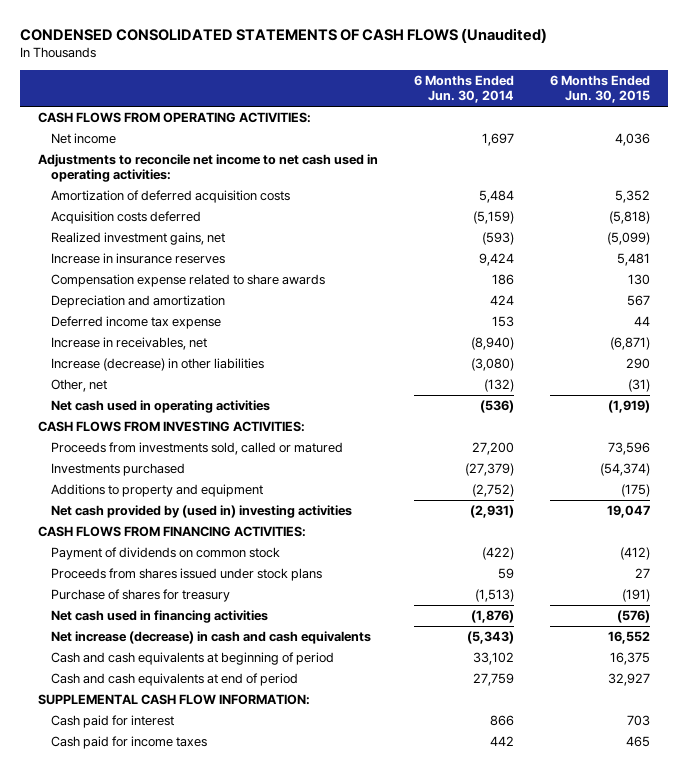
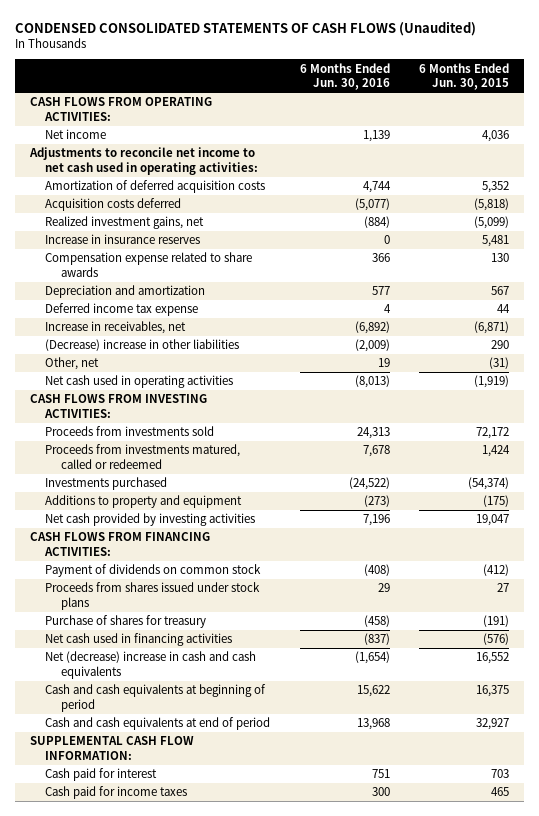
[413,75,514,104] 6 Months Ended Jun. 30, 2014 -> none
none -> [299,62,390,91] 6 Months Ended Jun. 30, 2016
[50,358,264,372] Increase (decrease) in other liabilities -> [45,339,240,352] (Decrease) increase in other liabilities
none -> [45,426,215,437] Proceeds from investments sold
[50,442,343,456] Proceeds from investments sold, called or matured -> [45,444,241,469] Proceeds from investments matured, called or redeemed
[607,442,650,456] 73,596 -> [481,445,510,458] 1,424
[50,505,352,519] Net cash provided by (used in) investing activities -> [45,513,256,527] Net cash provided by investing activities
[50,631,371,645] Net increase (decrease) in cash and cash equivalents -> [45,651,257,679] Net (decrease) increase in cash and cash equivalents

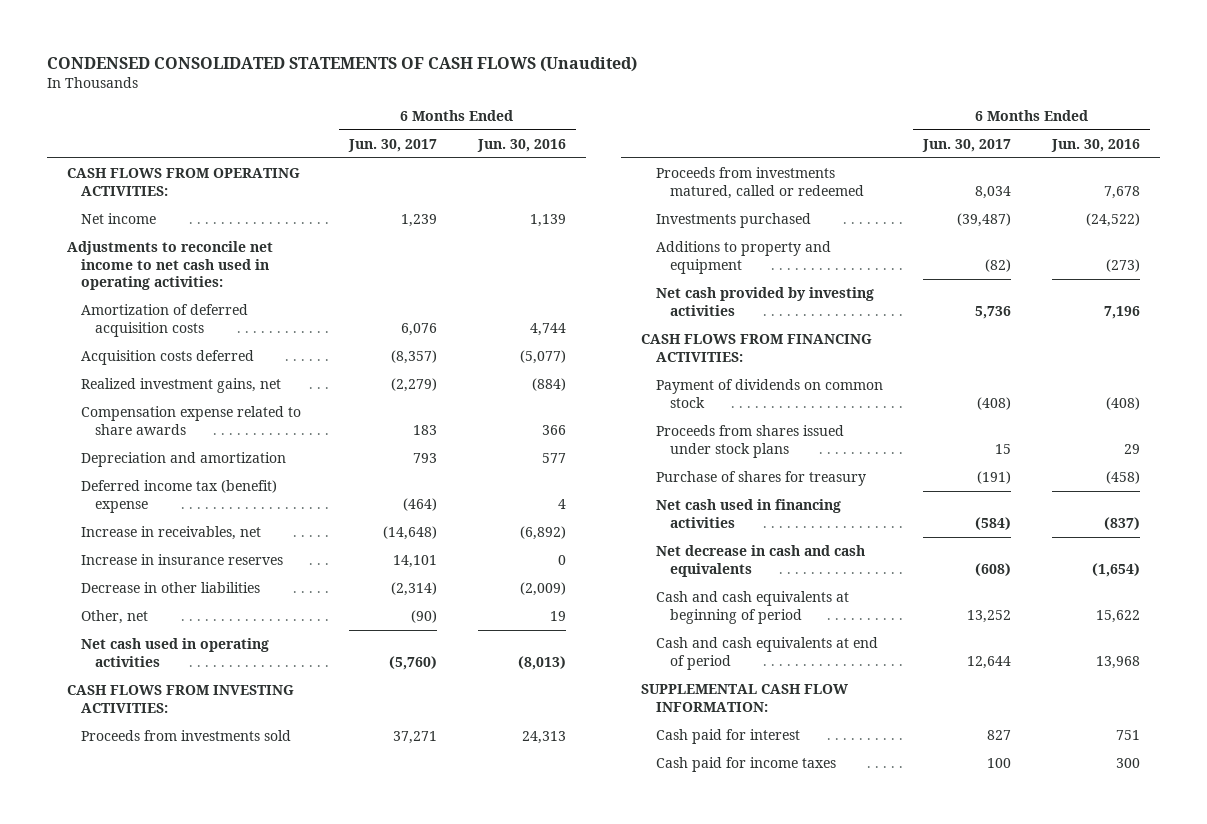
[418,62,509,91] 6 Months Ended Jun. 30, 2015 -> none
none -> [347,138,437,152] Jun. 30, 2017
[45,303,199,317] Deferred income tax expense -> [81,480,278,513] Deferred income tax (benefit) expense
[45,234,201,245] Increase in insurance reserves -> [81,554,284,566] Increase in insurance reserves
[45,339,240,352] (Decrease) increase in other liabilities -> [81,582,261,594] Decrease in other liabilities
[45,651,257,679] Net (decrease) increase in cash and cash equivalents -> [655,545,865,577] Net decrease in cash and cash equivalents

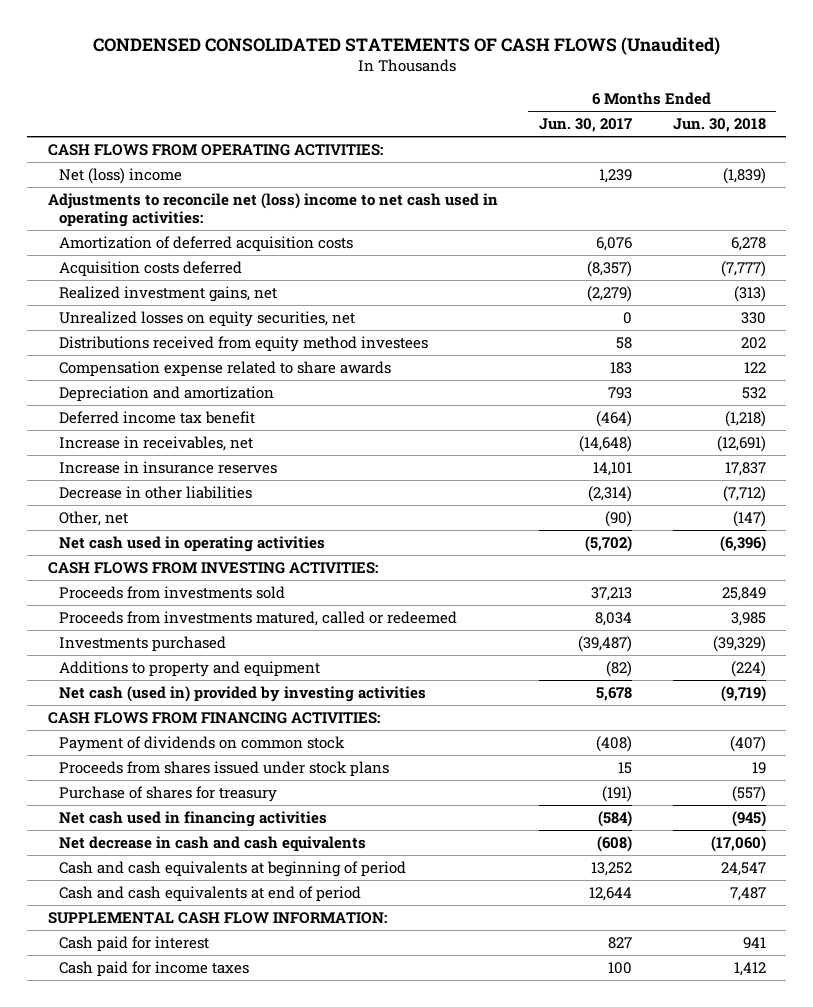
[476,138,566,152] Jun. 30, 2016 -> none
none -> [672,118,766,133] Jun. 30, 2018
[81,213,157,225] Net income -> [59,167,183,184] Net (loss) income
[67,241,274,291] Adjustments to reconcile net income to net cash used in operating activities: -> [47,192,498,227] Adjustments to reconcile net (loss) income to net cash used in operating activities:
none -> [59,310,356,327] Unrealized losses on equity securities, net
none -> [59,335,429,352] Distributions received from equity method investees
[81,480,278,513] Deferred income tax (benefit) expense -> [59,410,256,424] Deferred income tax benefit
[388,655,437,670] (5,760) -> [584,535,632,552] (5,702)
[392,731,437,745] 37,271 -> [590,586,632,601] 37,213
[655,287,874,316] Net cash provided by investing activities -> [59,685,427,702] Net cash (used in) provided by investing activities
[975,305,1012,319] 5,736 -> [595,686,632,701] 5,678

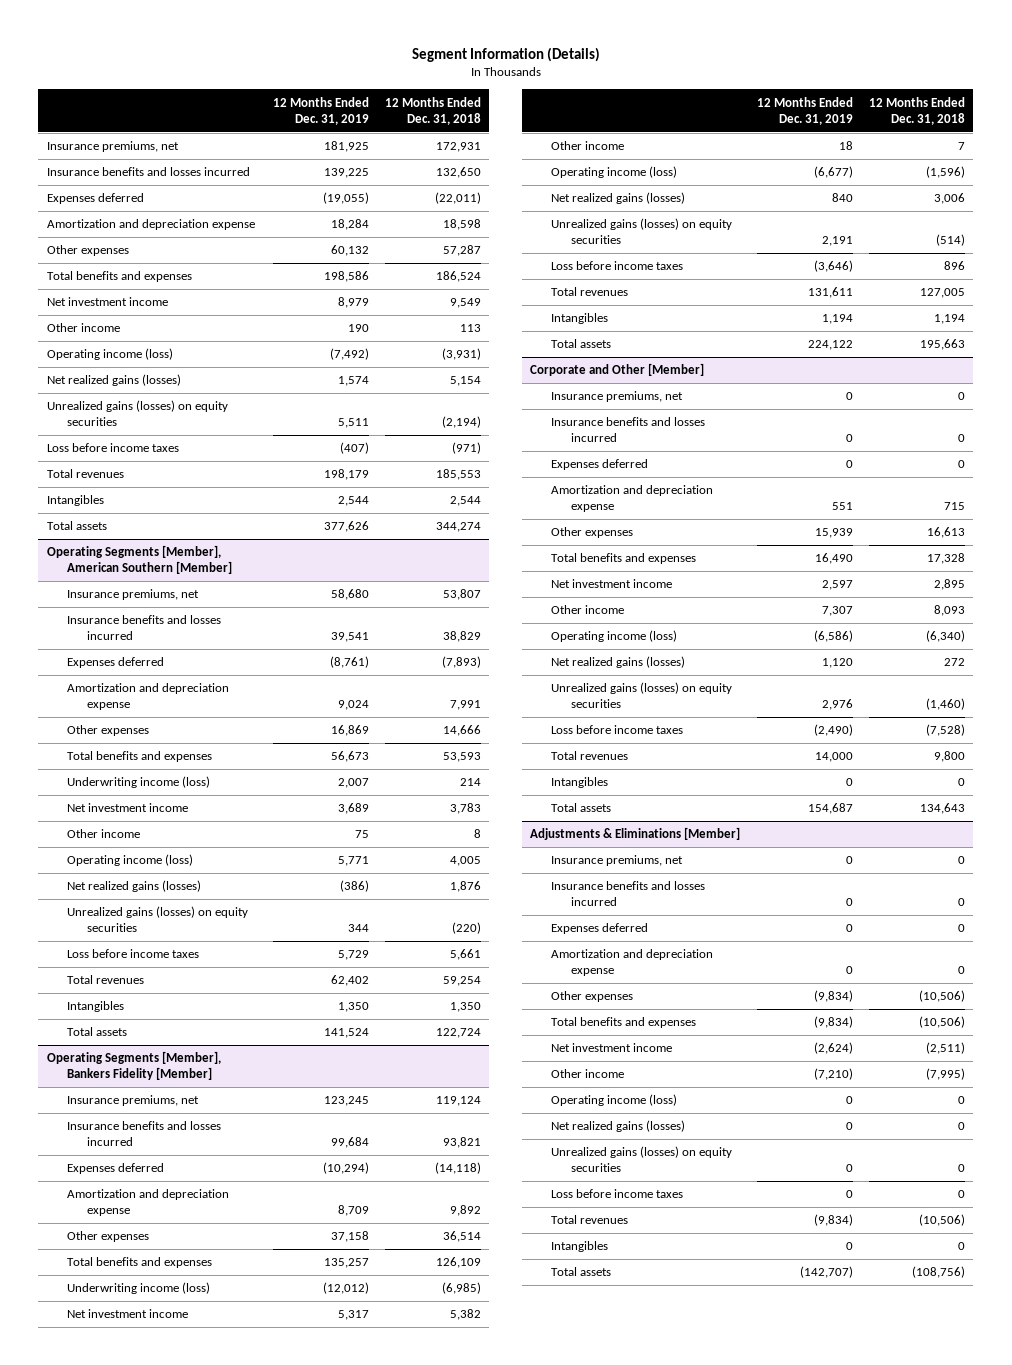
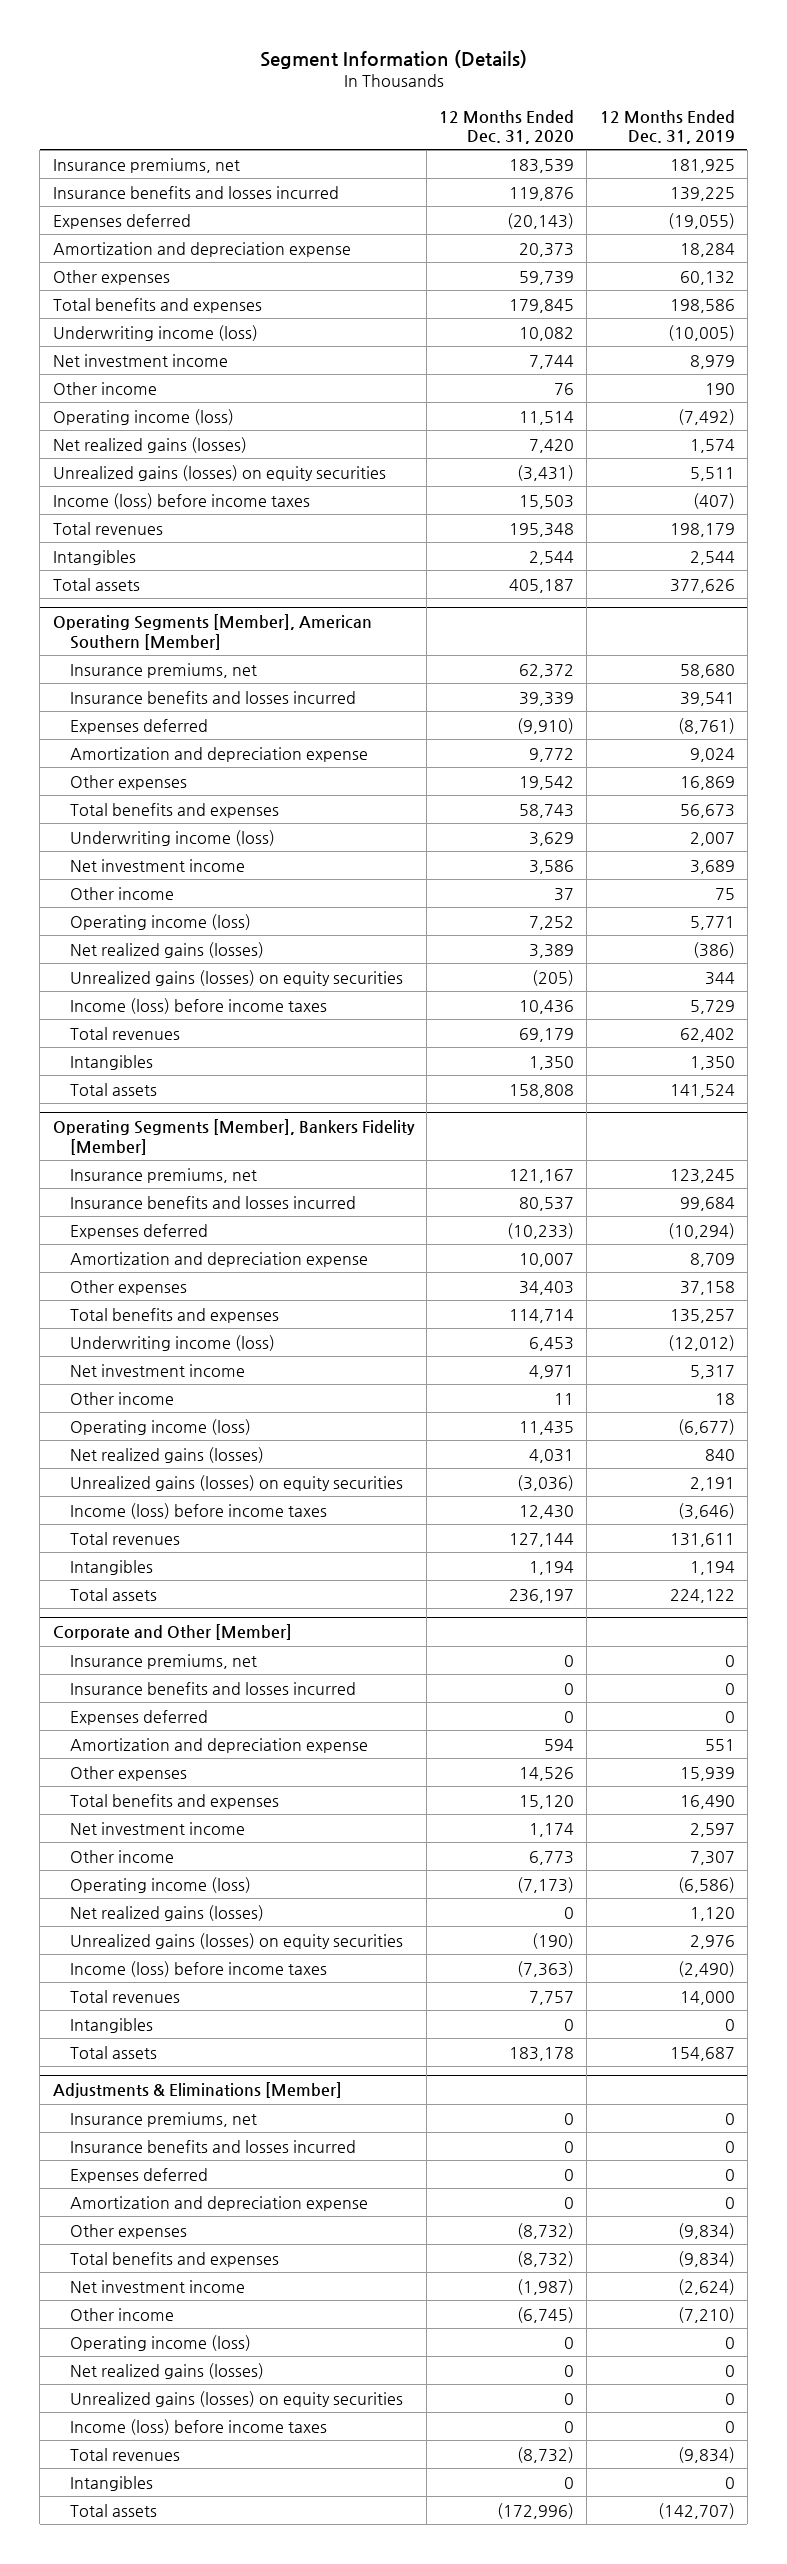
[385,96,482,125] 12 Months Ended Dec. 31, 2018 -> none
none -> [439,109,575,145] 12 Months Ended Dec. 31, 2020
none -> [52,324,258,341] Underwriting income (loss)
[46,443,179,453] Loss before income taxes -> [52,492,310,509] Income (loss) before income taxes
[67,949,200,959] Loss before income taxes -> [70,997,328,1014] Income (loss) before income taxes
[550,261,683,271] Loss before income taxes -> [70,1502,328,1519] Income (loss) before income taxes
[550,725,683,735] Loss before income taxes -> [70,1960,328,1977] Income (loss) before income taxes
[550,1189,683,1199] Loss before income taxes -> [70,2418,328,2435] Income (loss) before income taxes

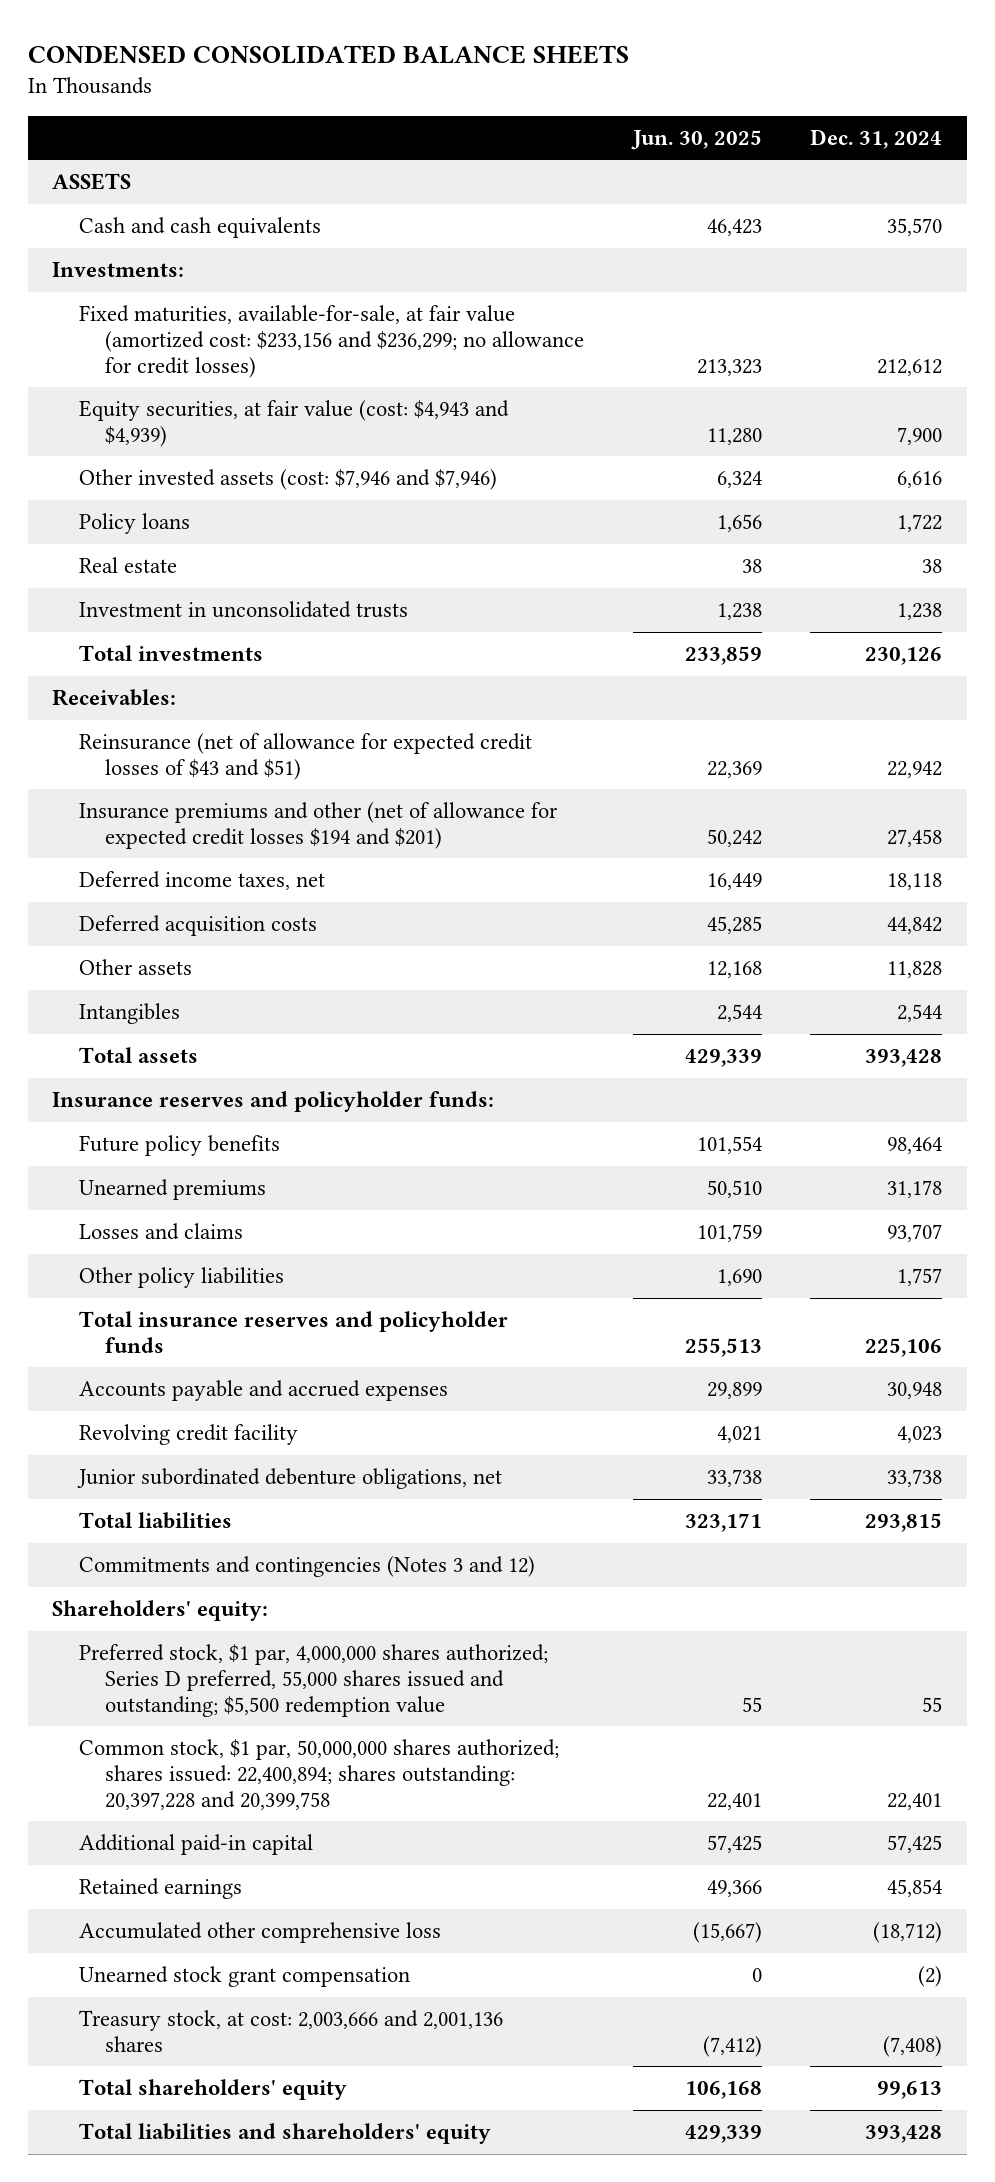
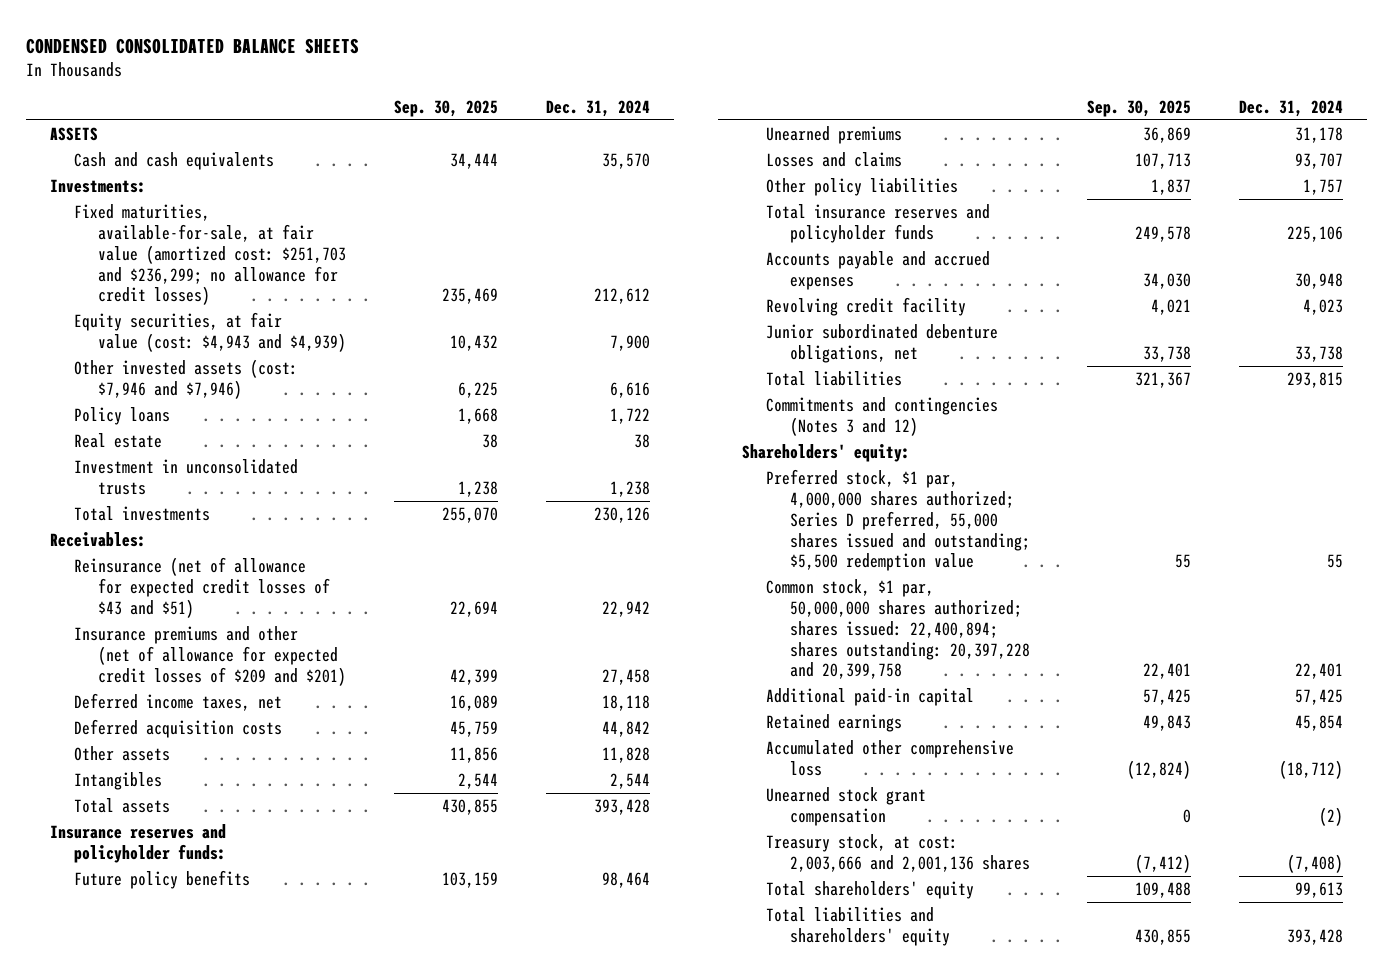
[630,129,762,150] Jun. 30, 2025 -> none
none -> [394,100,499,118] Sep. 30, 2025
[78,305,585,378] Fixed maturities, available-for-sale, at fair value (amortized cost: $233,156 and $236,299; no allowance for credit losses) -> [74,204,347,306] Fixed maturities, available-for-sale, at fair value (amortized cost: $251,703 and $236,299; no allowance for credit losses)
[78,802,558,850] Insurance premiums and other (net of allowance for expected credit losses $194 and $201) -> [74,626,347,686] Insurance premiums and other (net of allowance for expected credit losses of $209 and $201)

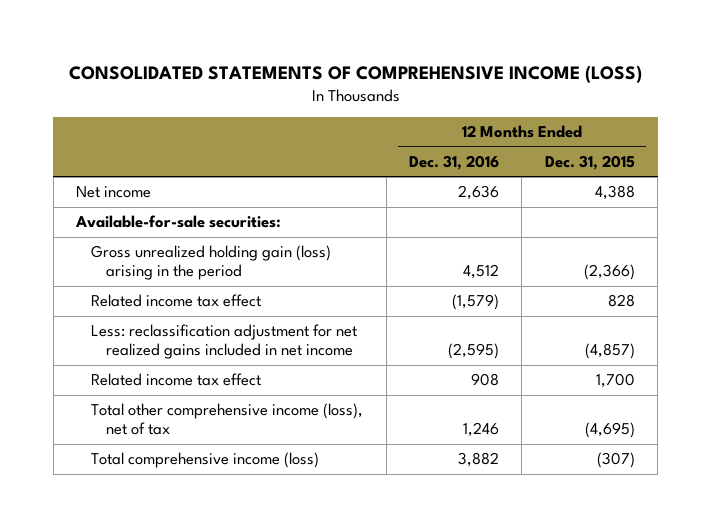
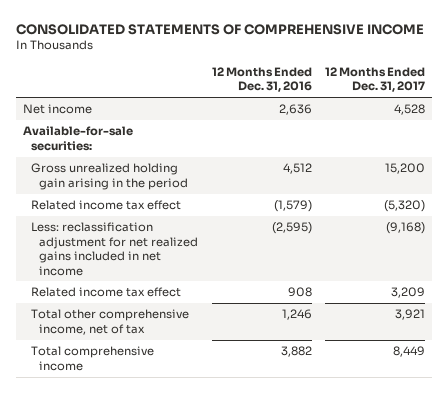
[68,64,642,83] CONSOLIDATED STATEMENTS OF COMPREHENSIVE INCOME (LOSS) -> [16,23,425,35] CONSOLIDATED STATEMENTS OF COMPREHENSIVE INCOME
[544,155,635,171] Dec. 31, 2015 -> none
none -> [325,66,426,93] 12 Months Ended Dec. 31, 2017
[91,245,332,281] Gross unrealized holding gain (loss) arising in the period -> [31,163,189,190] Gross unrealized holding gain arising in the period
[91,403,364,436] Total other comprehensive income (loss), net of tax -> [31,309,190,335] Total other comprehensive income, net of tax
[91,452,320,469] Total comprehensive income (loss) -> [31,346,155,371] Total comprehensive income

